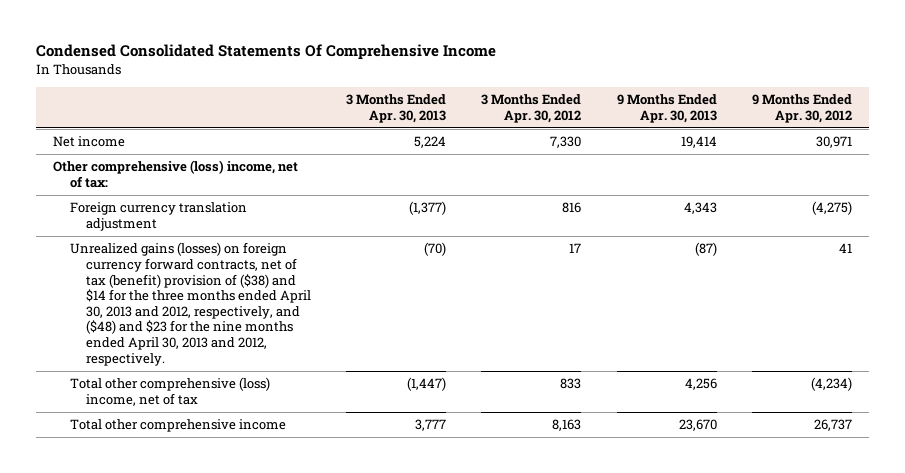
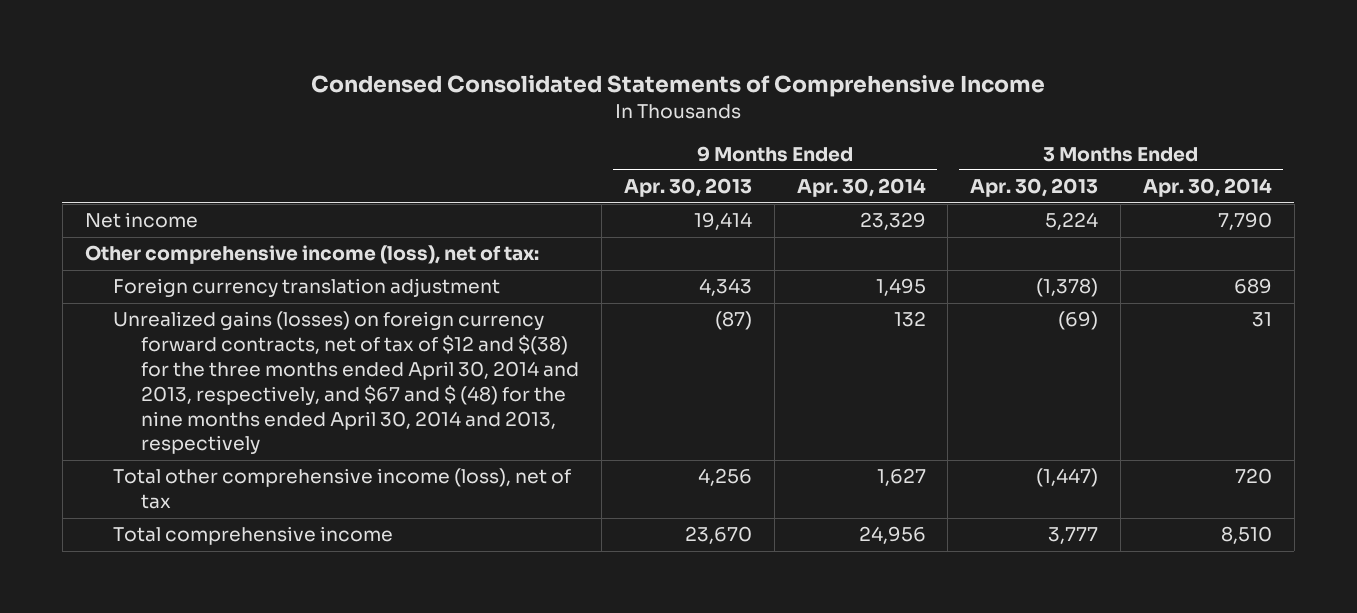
[35,44,496,61] Condensed Consolidated Statements Of Comprehensive Income -> [311,75,1046,98] Condensed Consolidated Statements of Comprehensive Income
[481,94,582,123] 3 Months Ended Apr. 30, 2012 -> none
[751,94,852,123] 9 Months Ended Apr. 30, 2012 -> none
none -> [796,178,926,198] Apr. 30, 2014
none -> [1143,178,1273,198] Apr. 30, 2014
[53,160,299,188] Other comprehensive (loss) income, net of tax: -> [84,245,539,265] Other comprehensive income (loss), net of tax:
[409,201,447,216] (1,377) -> [1036,278,1099,298] (1,378)
[69,242,312,366] Unrealized gains (losses) on foreign currency forward contracts, net of tax (benefit) provision of ($38) and $14 for the three months ended April 30, 2013 and 2012, respectively, and ($48) and $23 for the nine months ended April 30, 2013 and 2012, respectively. -> [112,311,580,455] Unrealized gains (losses) on foreign currency forward contracts, net of tax of $12 and $(38) for the three months ended April 30, 2014 and 2013, respectively, and $67 and $ (48) for the nine months ended April 30, 2014 and 2013, respectively
[424,242,447,257] (70) -> [1058,311,1099,331] (69)
[69,377,270,406] Total other comprehensive (loss) income, net of tax -> [112,468,571,510] Total other comprehensive income (loss), net of tax
[69,419,286,433] Total other comprehensive income -> [112,526,393,546] Total comprehensive income

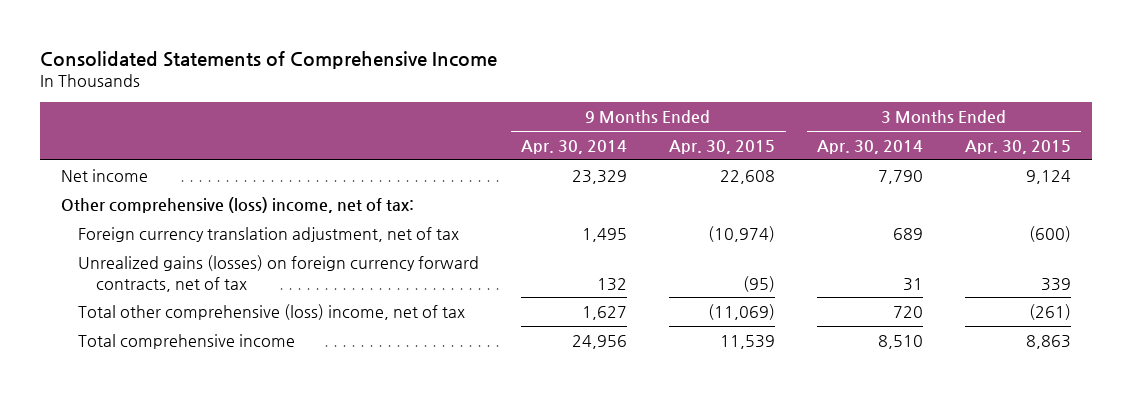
[311,75,1046,98] Condensed Consolidated Statements of Comprehensive Income -> [39,50,497,69] Consolidated Statements of Comprehensive Income
[623,178,752,198] Apr. 30, 2013 -> none
[970,178,1099,198] Apr. 30, 2013 -> none
none -> [669,140,776,155] Apr. 30, 2015
none -> [965,140,1072,155] Apr. 30, 2015
[84,245,539,265] Other comprehensive income (loss), net of tax: -> [60,197,414,214] Other comprehensive (loss) income, net of tax:
[112,278,500,298] Foreign currency translation adjustment -> [78,227,460,243] Foreign currency translation adjustment, net of tax
[112,311,580,455] Unrealized gains (losses) on foreign currency forward contracts, net of tax of $12 and $(38) for the three months ended April 30, 2014 and 2013, respectively, and $67 and $ (48) for the nine months ended April 30, 2014 and 2013, respectively -> [78,255,480,292] Unrealized gains (losses) on foreign currency forward contracts, net of tax
[112,468,571,510] Total other comprehensive income (loss), net of tax -> [78,304,466,321] Total other comprehensive (loss) income, net of tax

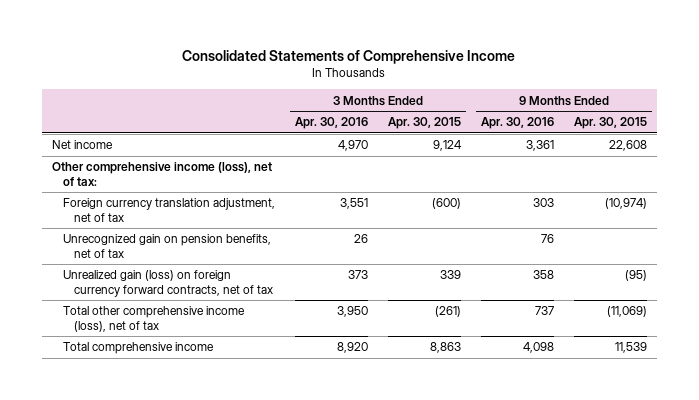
[521,140,628,155] Apr. 30, 2014 -> none
[817,140,924,155] Apr. 30, 2014 -> none
none -> [294,117,368,130] Apr. 30, 2016
none -> [480,117,554,130] Apr. 30, 2016
[60,197,414,214] Other comprehensive (loss) income, net of tax: -> [51,162,272,186] Other comprehensive income (loss), net of tax:
none -> [63,234,272,258] Unrecognized gain on pension benefits, net of tax
[78,255,480,292] Unrealized gains (losses) on foreign currency forward contracts, net of tax -> [63,270,274,297] Unrealized gain (loss) on foreign currency forward contracts, net of tax
[78,304,466,321] Total other comprehensive (loss) income, net of tax -> [63,306,246,332] Total other comprehensive income (loss), net of tax

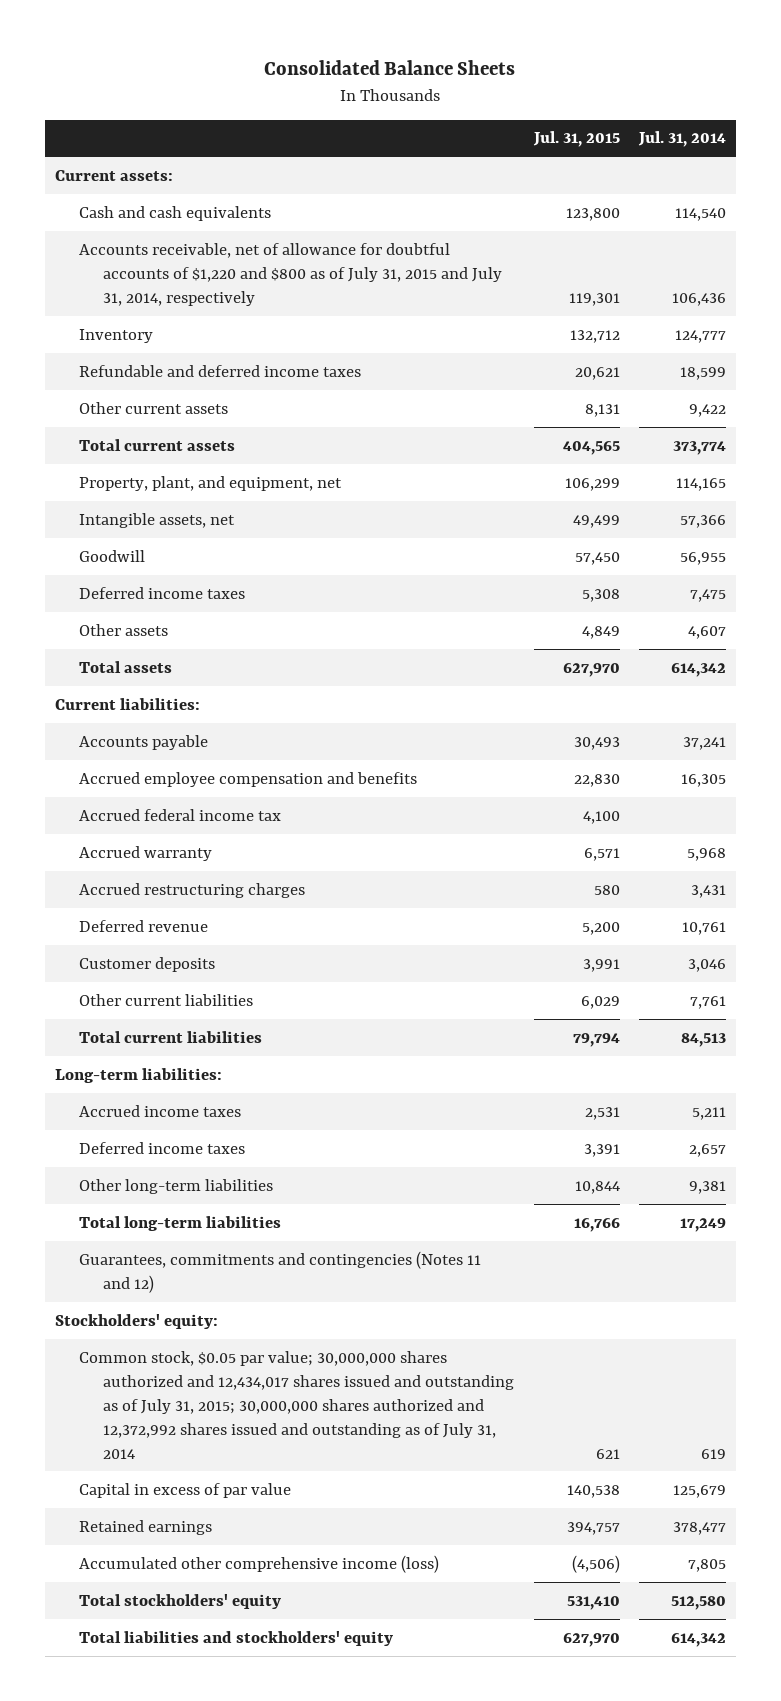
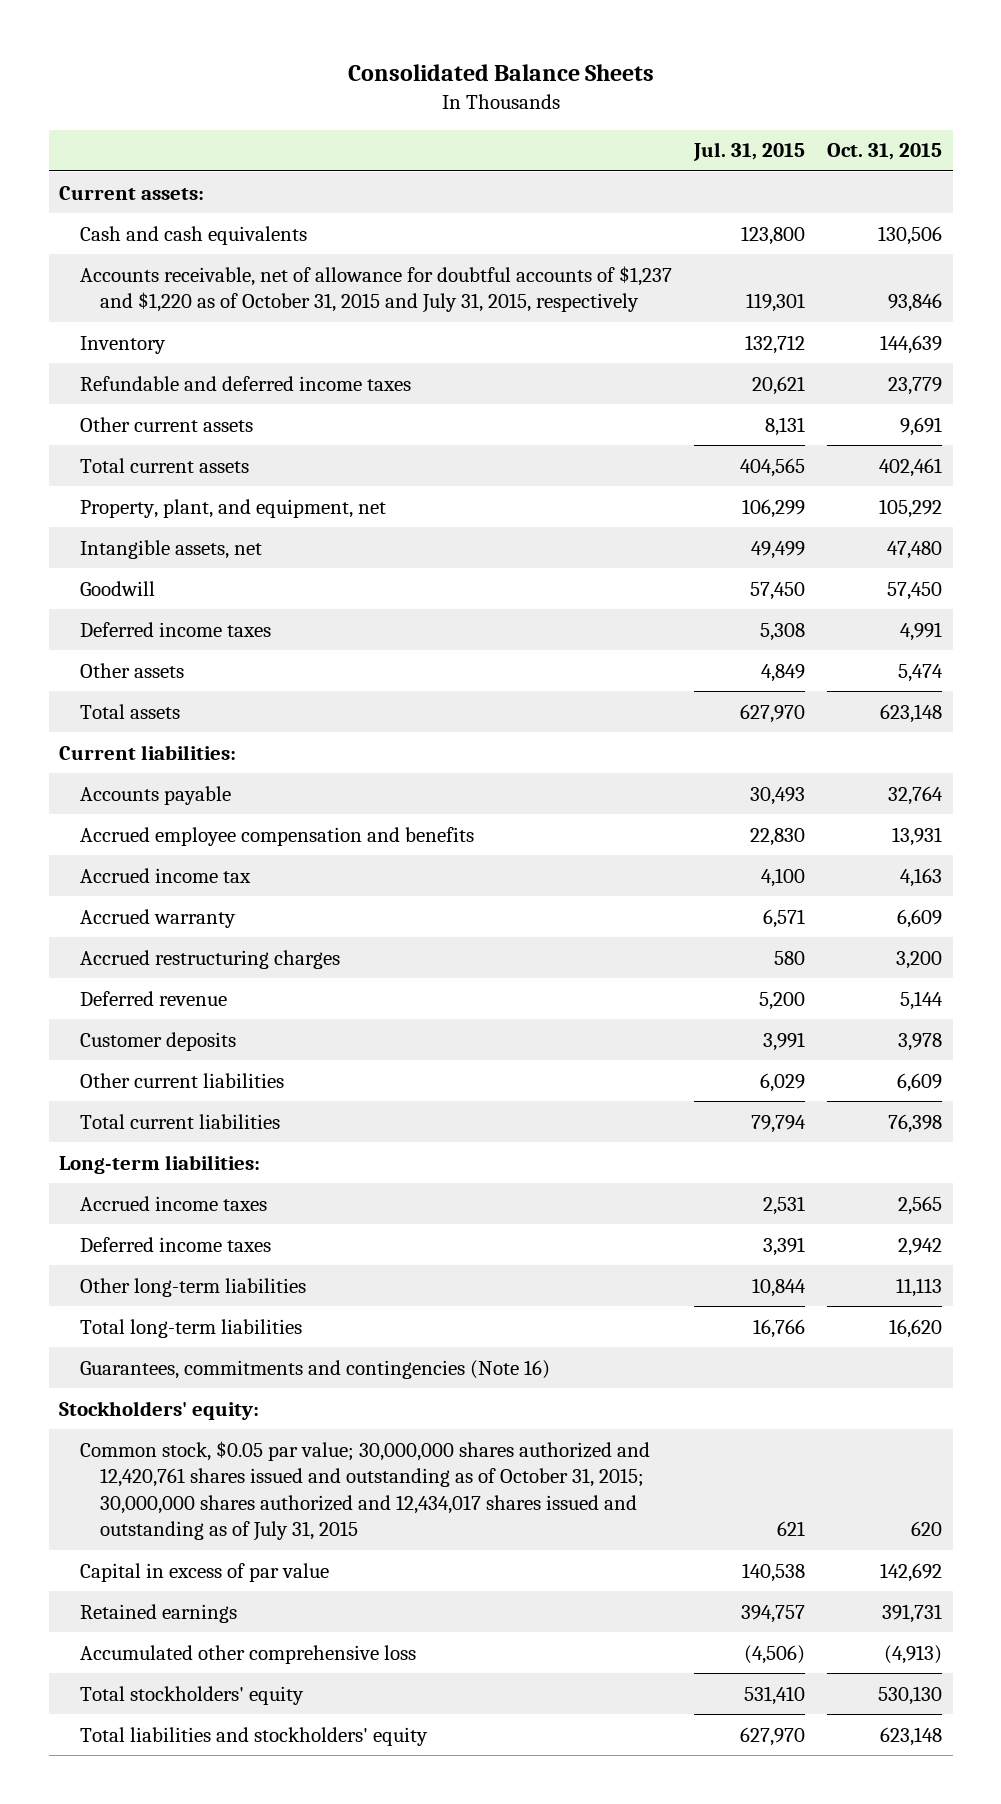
[637,131,726,148] Jul. 31, 2014 -> none
none -> [826,143,942,161] Oct. 31, 2015
[79,242,503,306] Accounts receivable, net of allowance for doubtful accounts of $1,220 and $800 as of July 31, 2015 and July 31, 2014, respectively -> [79,265,672,314] Accounts receivable, net of allowance for doubtful accounts of $1,237 and $1,220 as of October 31, 2015 and July 31, 2015, respectively
[79,808,282,821] Accrued federal income tax -> [79,867,251,883] Accrued income tax
[79,1250,482,1293] Guarantees, commitments and contingencies (Notes 11 and 12) -> [79,1359,550,1379] Guarantees, commitments and contingencies (Note 16)
[79,1350,515,1459] Common stock, $0.05 par value; 30,000,000 shares authorized and 12,434,017 shares issued and outstanding as of July 31, 2015; 30,000,000 shares authorized and 12,372,992 shares issued and outstanding as of July 31, 2014 -> [79,1440,650,1542] Common stock, $0.05 par value; 30,000,000 shares authorized and 12,420,761 shares issued and outstanding as of October 31, 2015; 30,000,000 shares authorized and 12,434,017 shares issued and outstanding as of July 31, 2015
[79,1554,440,1573] Accumulated other comprehensive income (loss) -> [79,1644,416,1664] Accumulated other comprehensive loss

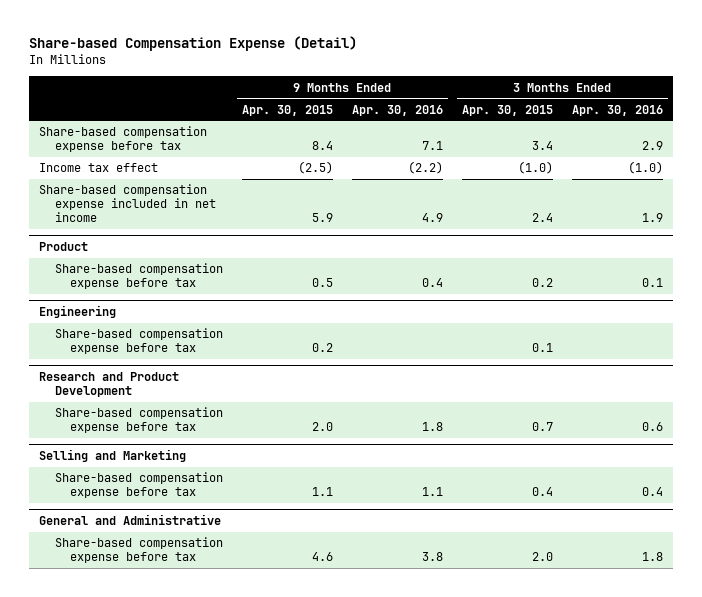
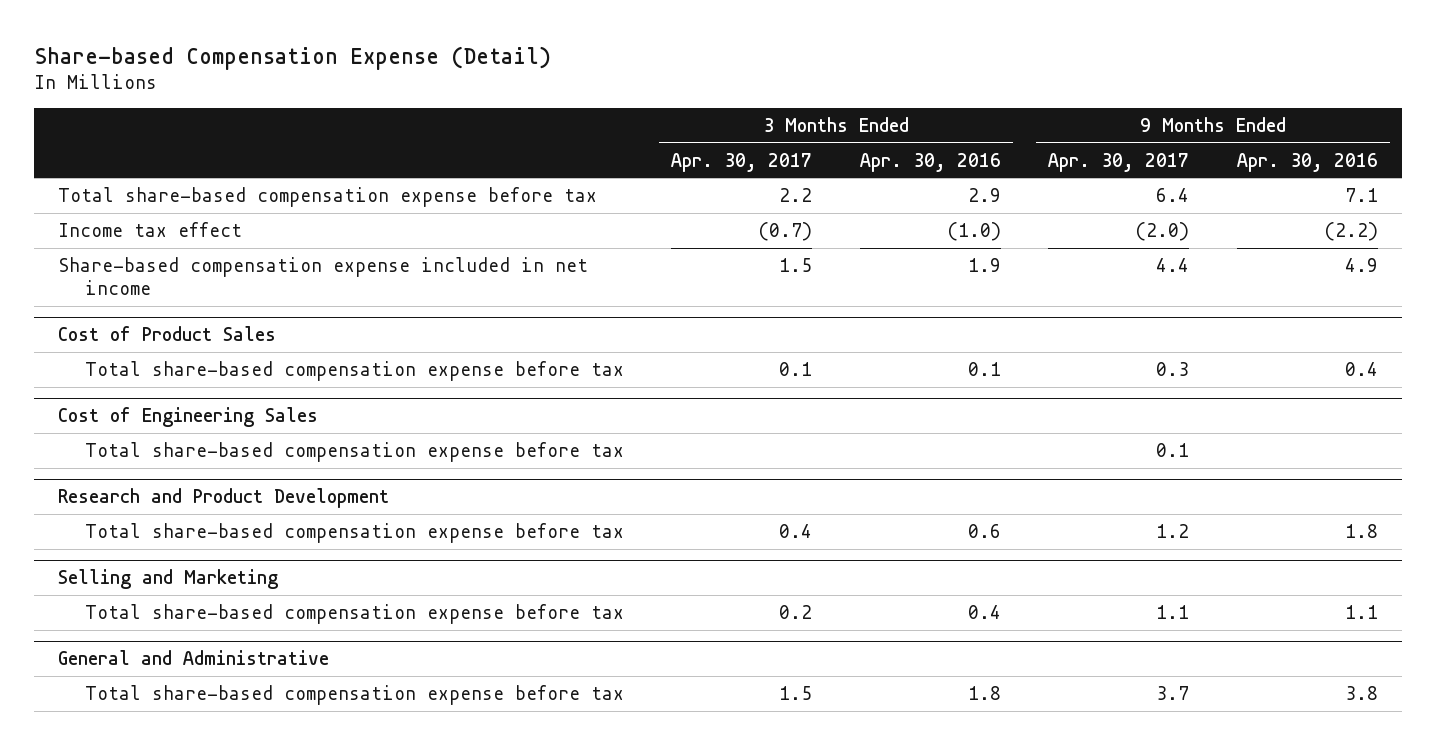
[241,104,333,116] Apr. 30, 2015 -> none
[461,104,553,116] Apr. 30, 2015 -> none
none -> [671,152,813,172] Apr. 30, 2017
none -> [1048,152,1190,172] Apr. 30, 2017
[38,126,207,153] Share-based compensation expense before tax -> [58,186,598,207] Total share-based compensation expense before tax
[38,242,88,252] Product -> [58,326,277,342] Cost of Product Sales
[54,263,223,290] Share-based compensation expense before tax -> [84,360,624,381] Total share-based compensation expense before tax
[38,305,116,319] Engineering -> [58,407,319,428] Cost of Engineering Sales
[54,328,223,355] Share-based compensation expense before tax -> [84,441,624,462] Total share-based compensation expense before tax
[54,407,223,434] Share-based compensation expense before tax -> [84,522,624,543] Total share-based compensation expense before tax
[54,472,223,499] Share-based compensation expense before tax -> [84,603,624,624] Total share-based compensation expense before tax
[54,537,223,564] Share-based compensation expense before tax -> [84,684,624,705] Total share-based compensation expense before tax

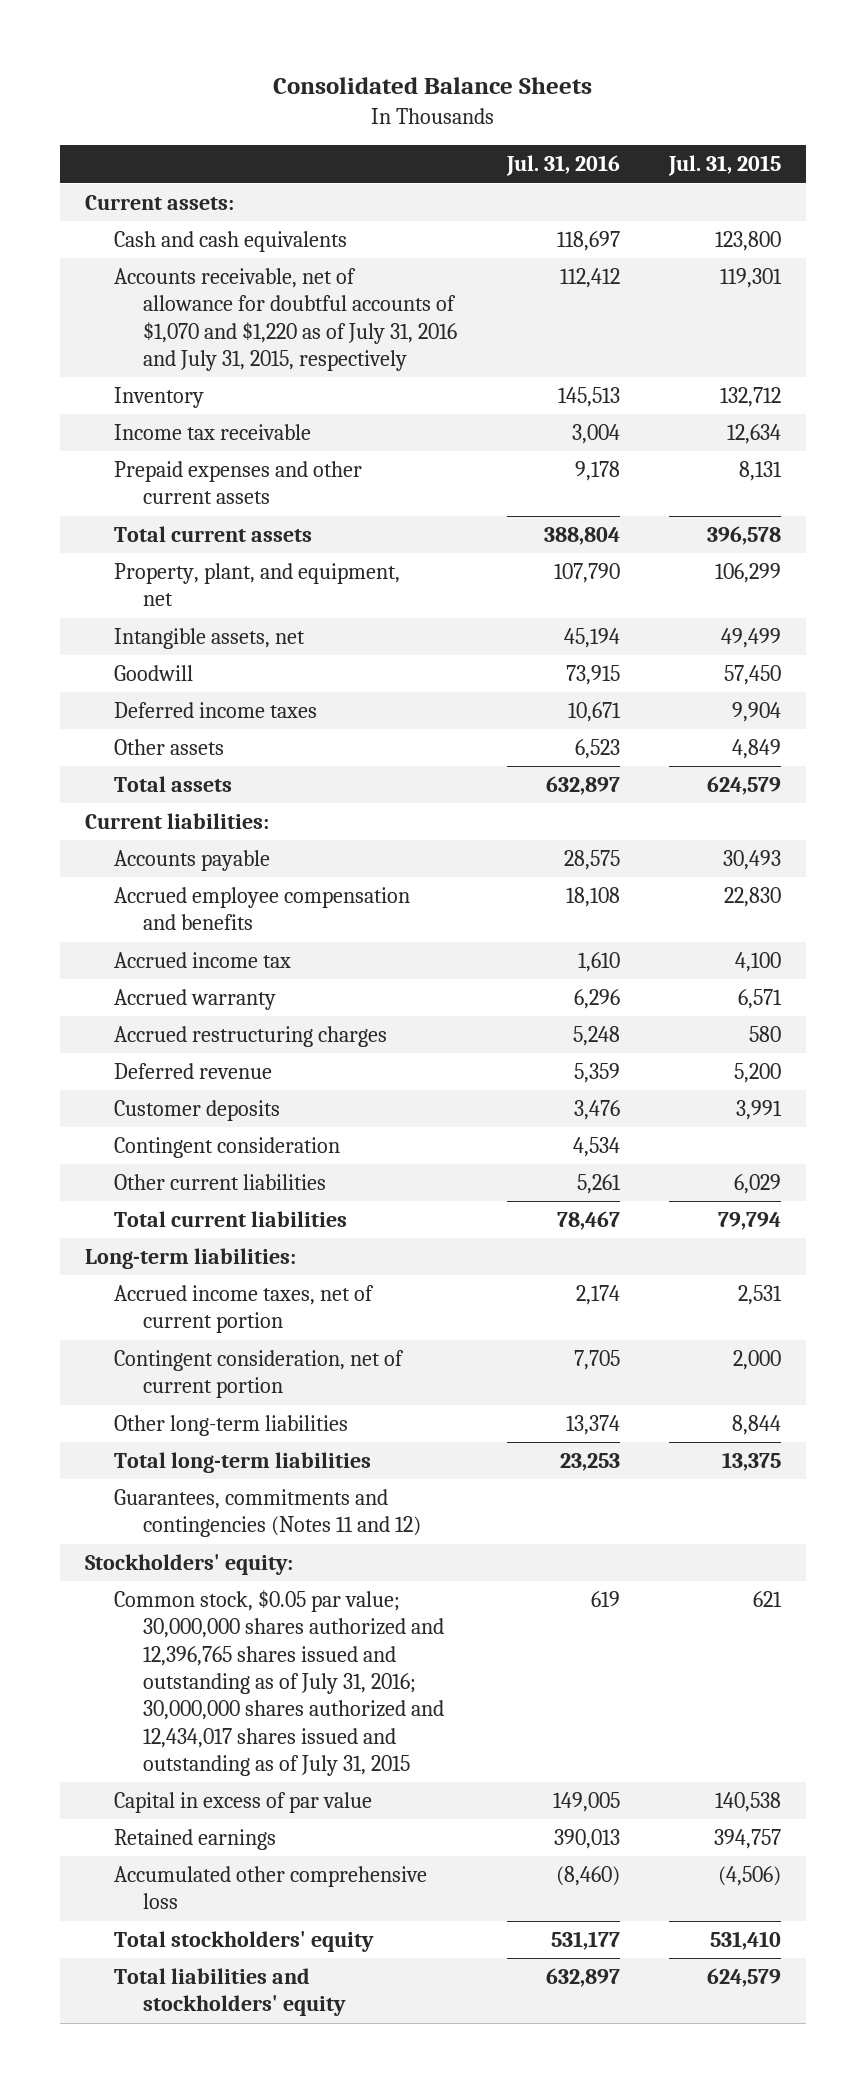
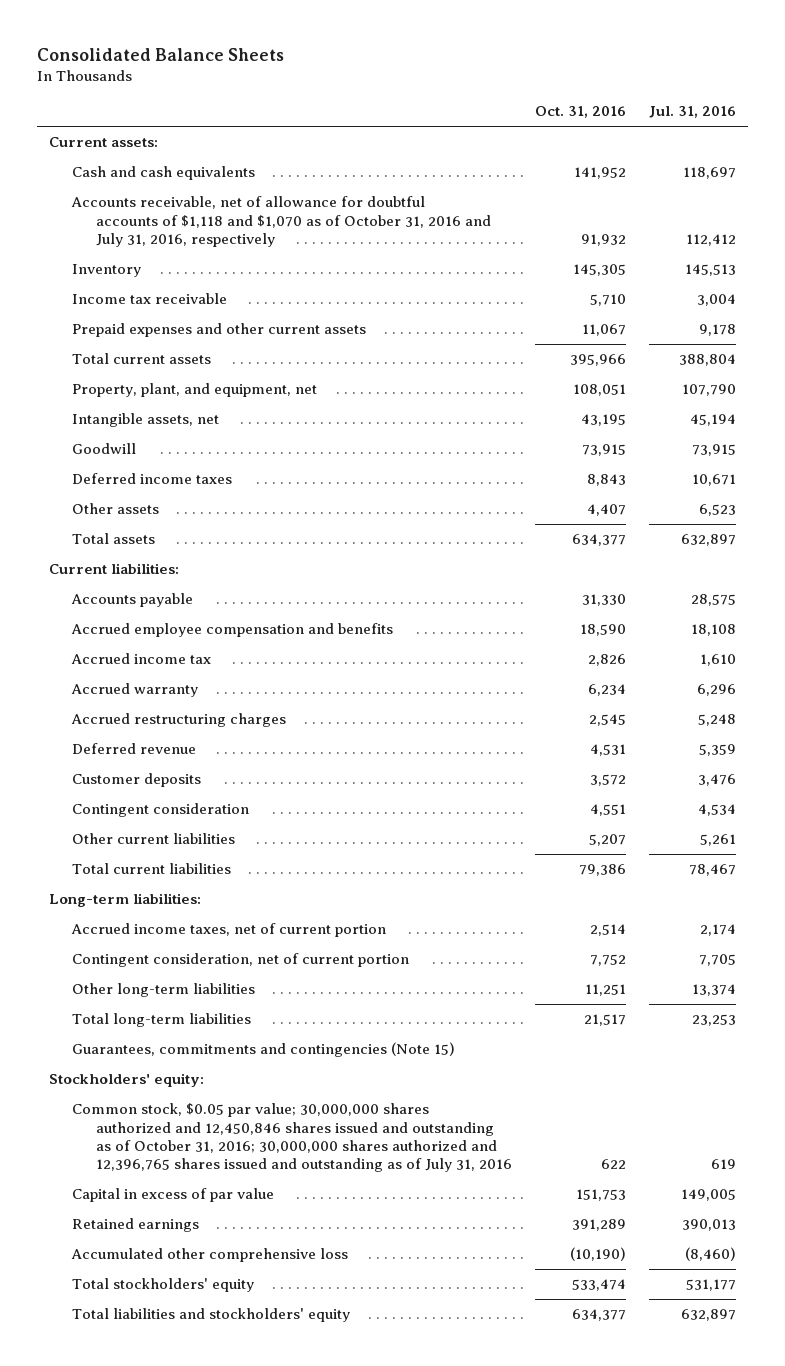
[668,155,782,177] Jul. 31, 2015 -> none
none -> [535,106,627,119] Oct. 31, 2016
[114,267,458,372] Accounts receivable, net of allowance for doubtful accounts of $1,070 and $1,220 as of July 31, 2016 and July 31, 2015, respectively -> [71,196,492,247] Accounts receivable, net of allowance for doubtful accounts of $1,118 and $1,070 as of October 31, 2016 and July 31, 2016, respectively
[114,1488,422,1538] Guarantees, commitments and contingencies (Notes 11 and 12) -> [72,1042,456,1058] Guarantees, commitments and contingencies (Note 15)
[114,1589,445,1777] Common stock, $0.05 par value; 30,000,000 shares authorized and 12,396,765 shares issued and outstanding as of July 31, 2016; 30,000,000 shares authorized and 12,434,017 shares issued and outstanding as of July 31, 2015 -> [72,1103,513,1173] Common stock, $0.05 par value; 30,000,000 shares authorized and 12,450,846 shares issued and outstanding as of October 31, 2016; 30,000,000 shares authorized and 12,396,765 shares issued and outstanding as of July 31, 2016

